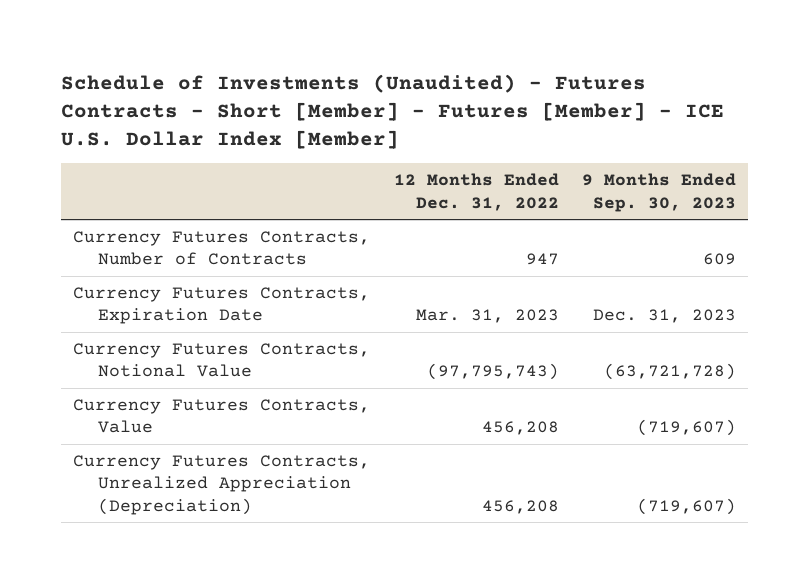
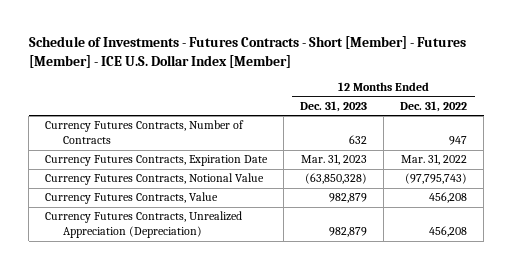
[61,74,725,150] Schedule of Investments (Unaudited) - Futures Contracts - Short [Member] - Futures [Member] - ICE U.S. Dollar Index [Member] -> [28,36,466,68] Schedule of Investments - Futures Contracts - Short [Member] - Futures [Member] - ICE U.S. Dollar Index [Member]
[582,173,737,212] 9 Months Ended Sep. 30, 2023 -> none
none -> [300,100,368,112] Dec. 31, 2023
[415,309,559,324] Mar. 31, 2023 -> [401,154,468,166] Mar. 31, 2022

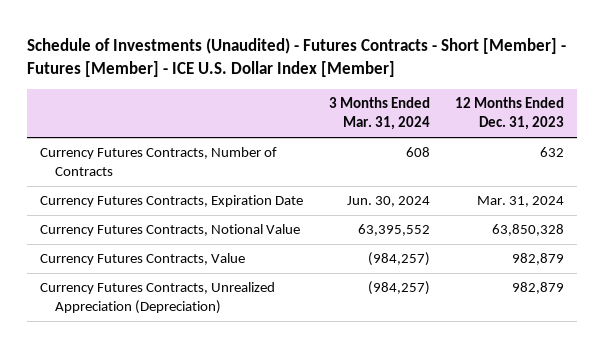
[28,36,466,68] Schedule of Investments - Futures Contracts - Short [Member] - Futures [Member] - ICE U.S. Dollar Index [Member] -> [27,37,567,77] Schedule of Investments (Unaudited) - Futures Contracts - Short [Member] - Futures [Member] - ICE U.S. Dollar Index [Member]
[400,100,468,112] Dec. 31, 2022 -> none
none -> [328,97,430,131] 3 Months Ended Mar. 31, 2024
[301,154,368,166] Mar. 31, 2023 -> [477,196,565,208] Mar. 31, 2024
[305,173,368,185] (63,850,328) -> [492,224,565,237] 63,850,328

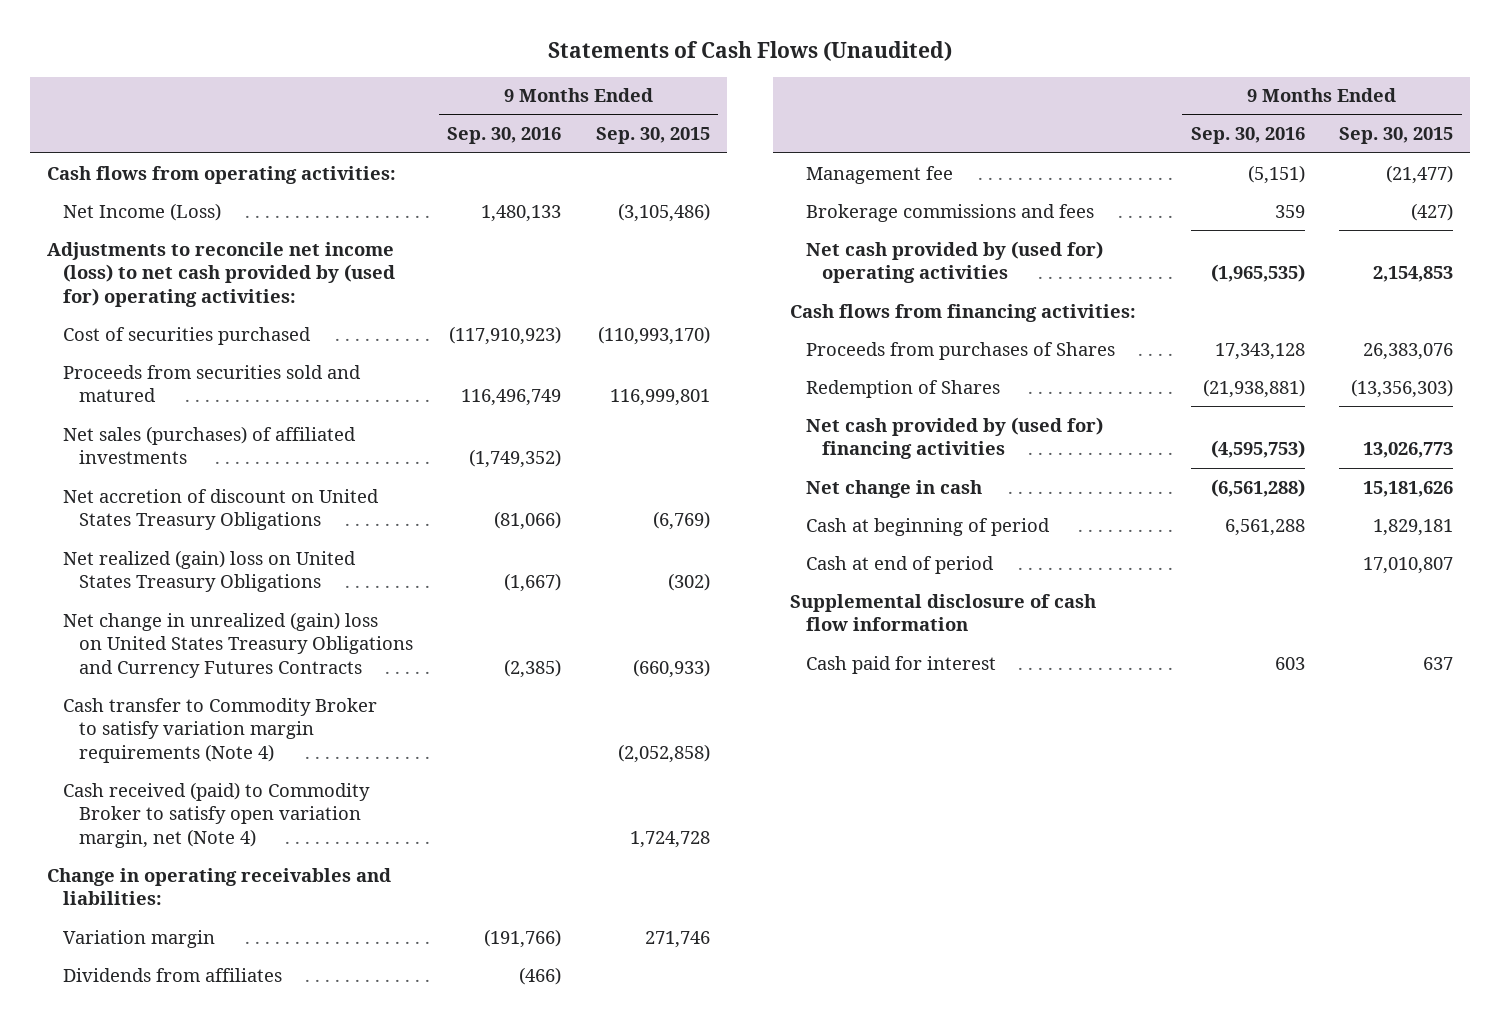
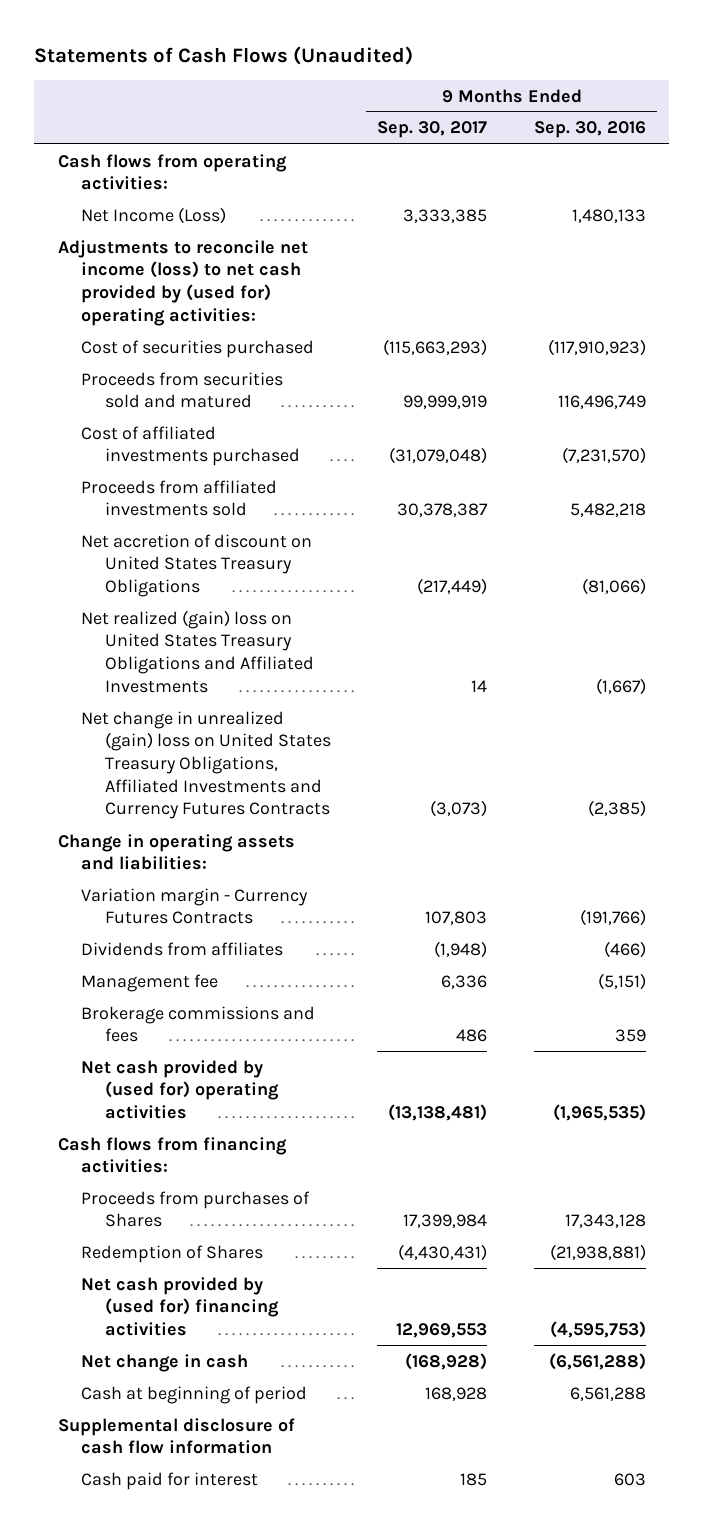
[595,127,710,145] Sep. 30, 2015 -> none
none -> [377,121,488,139] Sep. 30, 2017
[62,425,356,465] Net sales (purchases) of affiliated investments -> none
none -> [81,425,300,467] Cost of affiliated investments purchased
none -> [81,479,278,517] Proceeds from affiliated investments sold
[62,697,377,764] Cash transfer to Commodity Broker to satisfy variation margin requirements (Note 4) -> none
[62,781,370,849] Cash received (paid) to Commodity Broker to satisfy open variation margin, net (Note 4) -> none
[62,549,356,593] Net realized (gain) loss on United States Treasury Obligations -> [81,609,314,693] Net realized (gain) loss on United States Treasury Obligations and Affiliated Investments
[62,611,414,679] Net change in unrealized (gain) loss on United States Treasury Obligations and Currency Futures Contracts -> [81,710,331,820] Net change in unrealized (gain) loss on United States Treasury Obligations, Affiliated Investments and Currency Futures Contracts
[46,867,391,906] Change in operating receivables and liabilities: -> [57,833,295,871] Change in operating assets and liabilities:
[62,929,215,948] Variation margin -> [81,887,309,925] Variation margin - Currency Futures Contracts
[806,555,995,574] Cash at end of period -> none

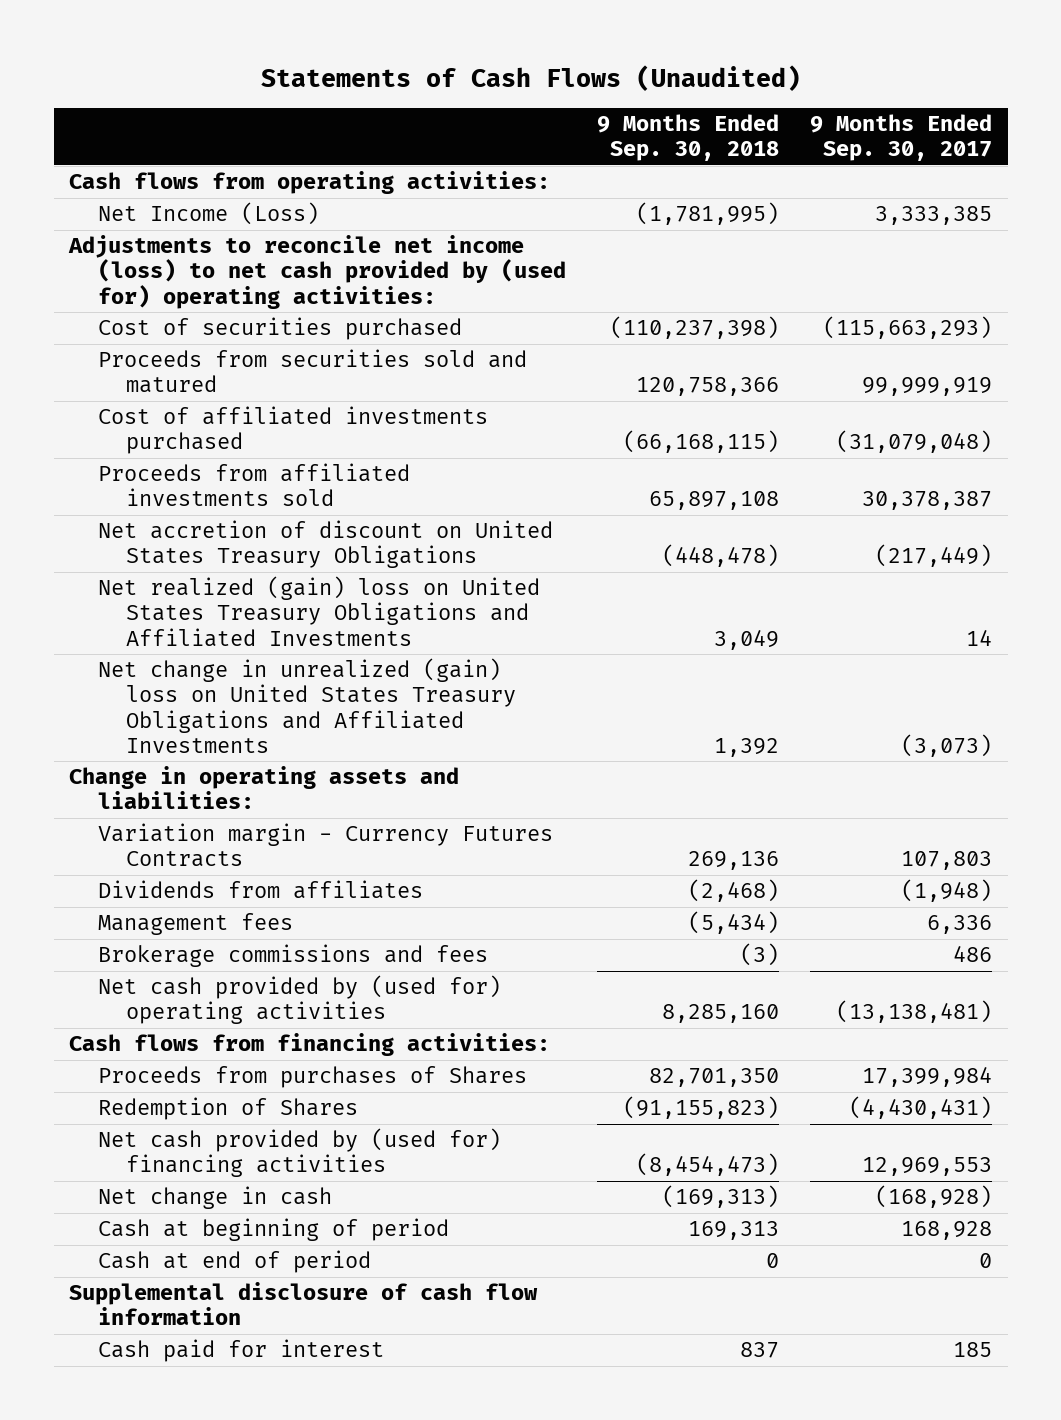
[533,121,646,139] Sep. 30, 2016 -> none
none -> [596,114,779,162] 9 Months Ended Sep. 30, 2018
[81,710,331,820] Net change in unrealized (gain) loss on United States Treasury Obligations, Affiliated Investments and Currency Futures Contracts -> [97,658,517,753] Net change in unrealized (gain) loss on United States Treasury Obligations and Affiliated Investments
[81,973,219,992] Management fee -> [97,913,293,936] Management fees
none -> [97,1250,371,1274] Cash at end of period

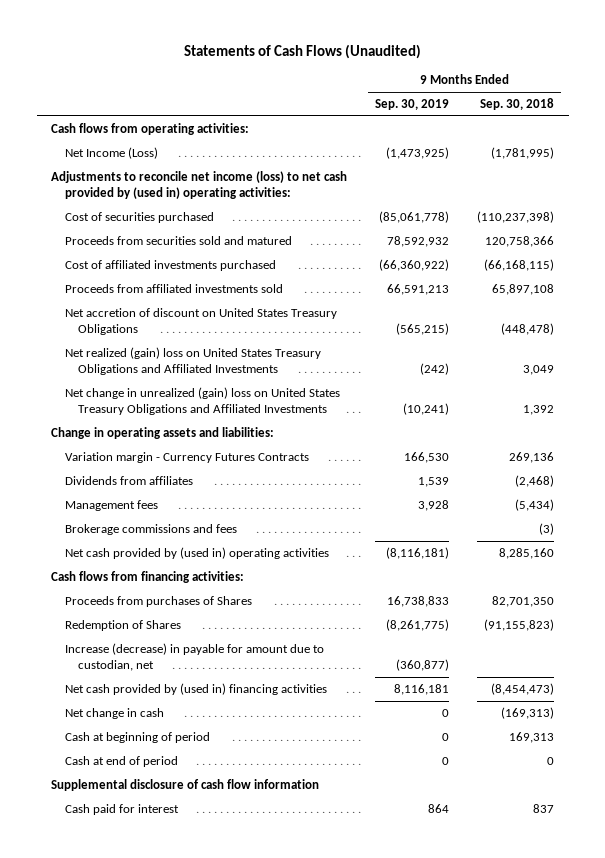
[810,114,993,162] 9 Months Ended Sep. 30, 2017 -> none
none -> [375,99,450,111] Sep. 30, 2019
[68,235,566,309] Adjustments to reconcile net income (loss) to net cash provided by (used for) operating activities: -> [50,170,347,199] Adjustments to reconcile net income (loss) to net cash provided by (used in) operating activities:
[97,975,501,1025] Net cash provided by (used for) operating activities -> [64,546,329,559] Net cash provided by (used in) operating activities
none -> [64,642,324,671] Increase (decrease) in payable for amount due to custodian, net
[97,1128,501,1178] Net cash provided by (used for) financing activities -> [64,682,327,695] Net cash provided by (used in) financing activities

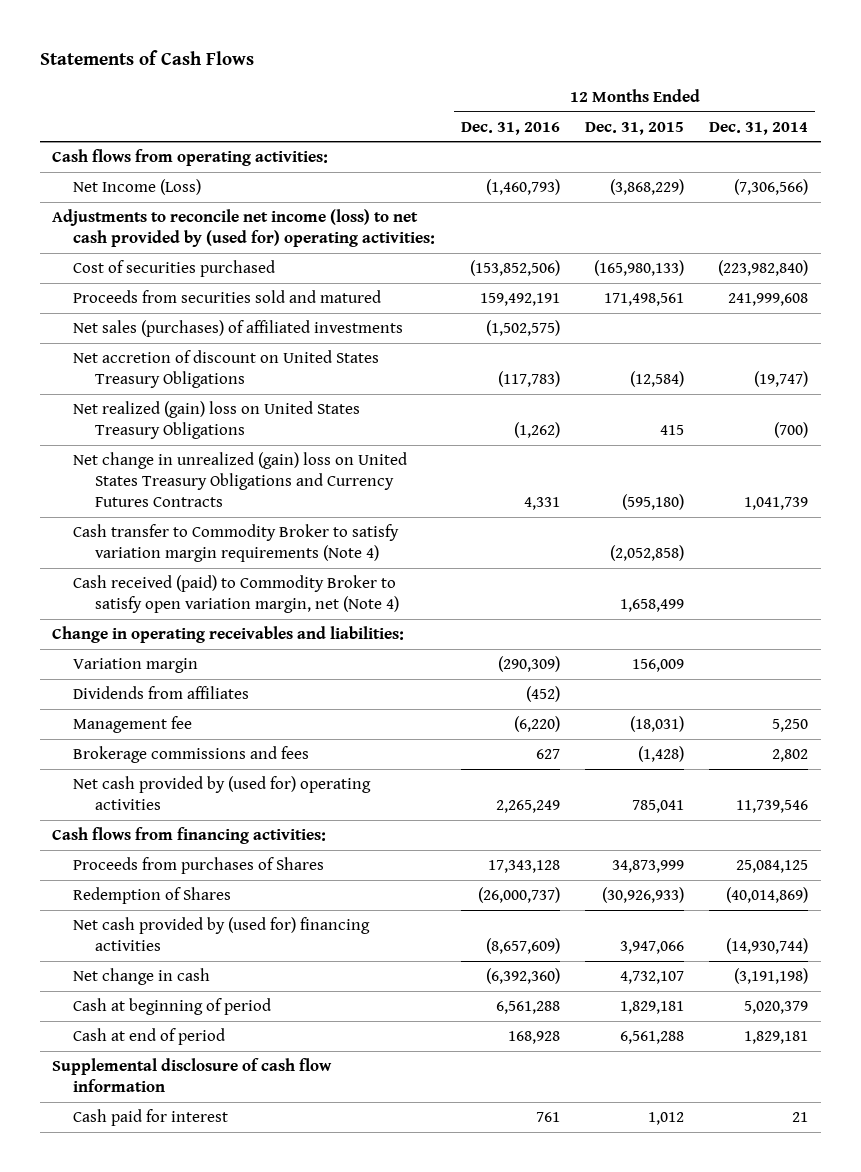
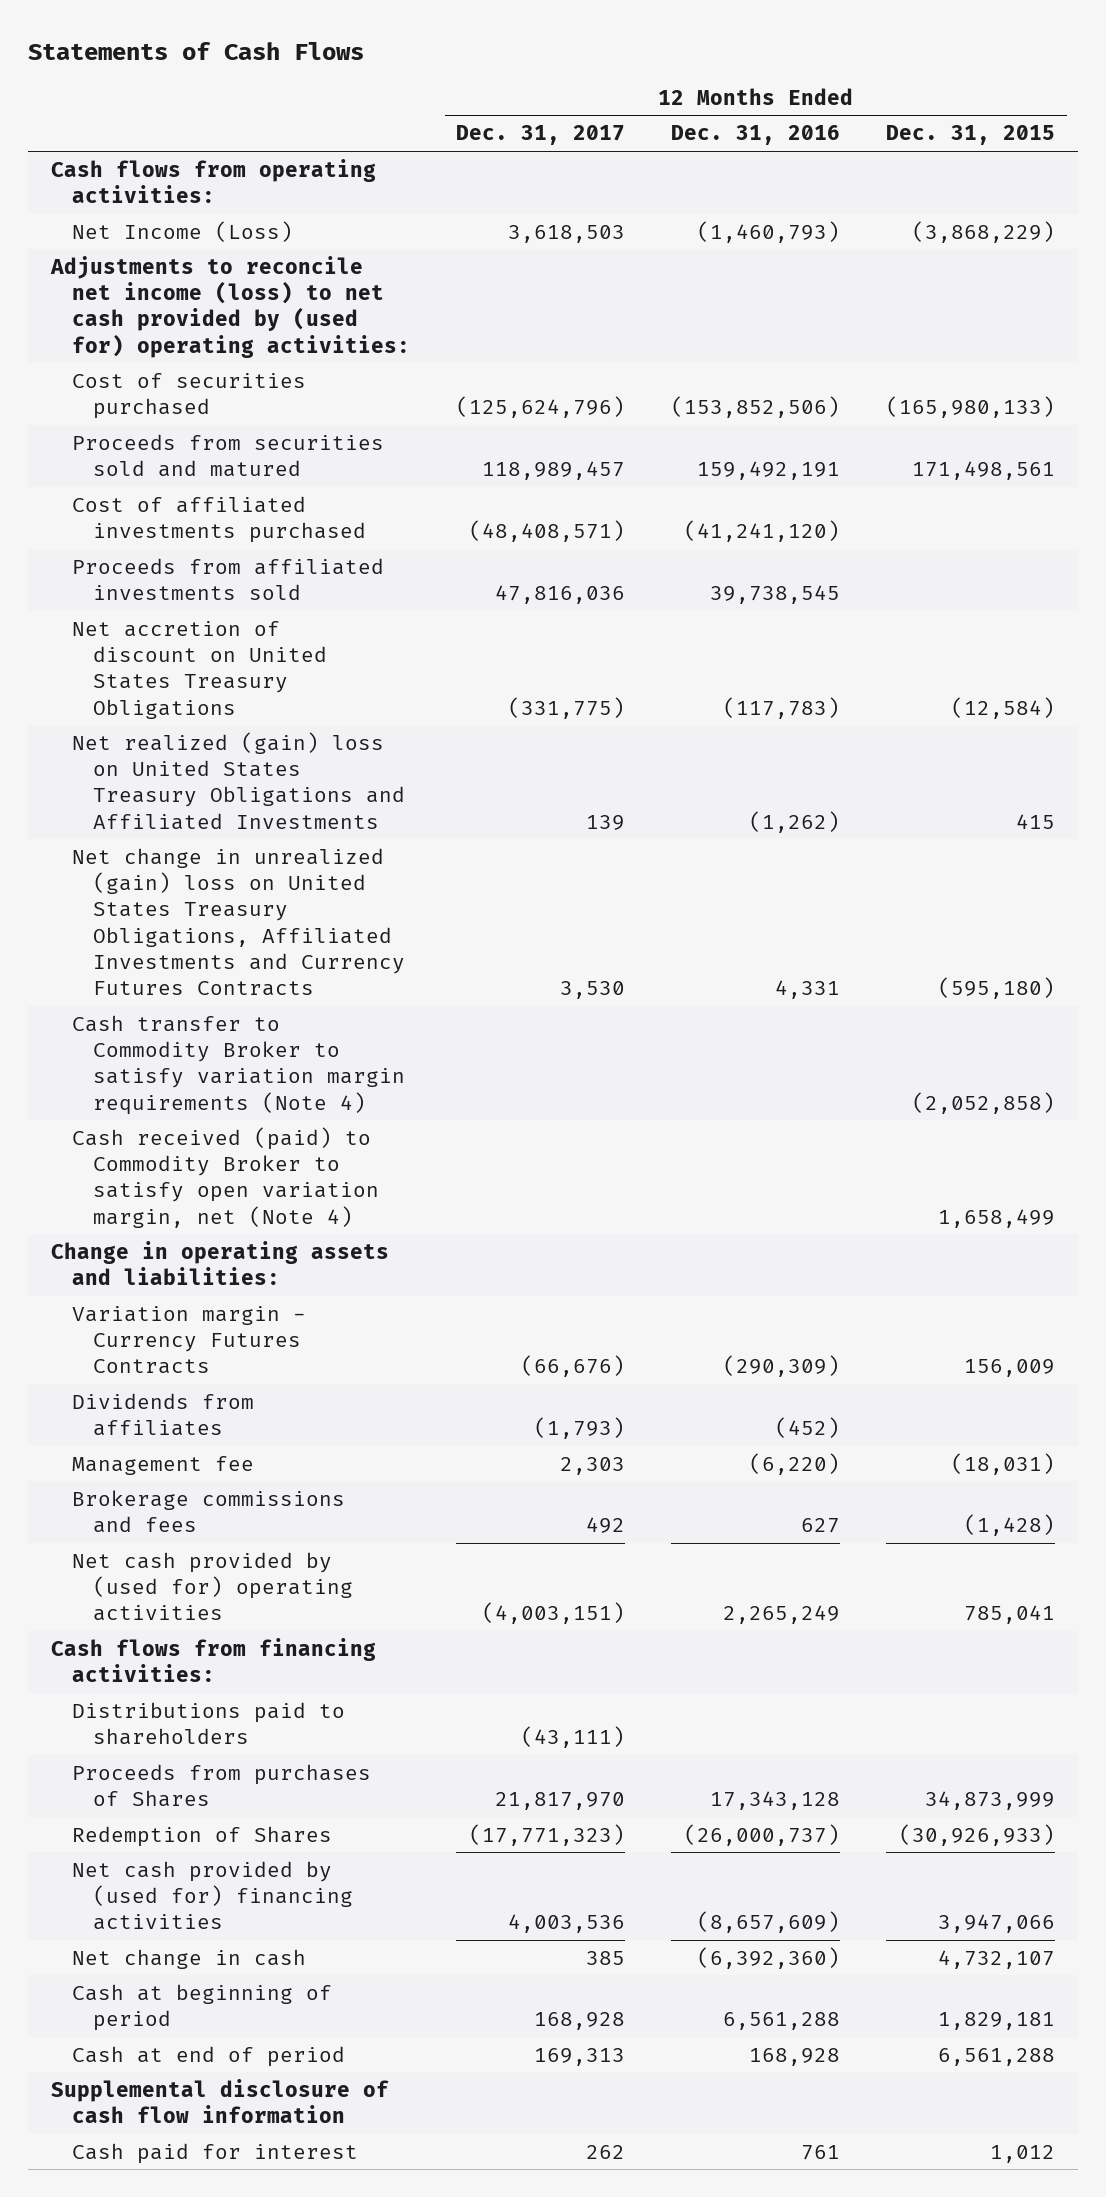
[709,121,809,135] Dec. 31, 2014 -> none
none -> [456,125,626,146] Dec. 31, 2017
[73,320,404,338] Net sales (purchases) of affiliated investments -> none
none -> [72,495,367,544] Cost of affiliated investments purchased
none -> [72,557,385,601] Proceeds from affiliated investments sold
[73,401,361,440] Net realized (gain) loss on United States Treasury Obligations -> [72,731,406,830] Net realized (gain) loss on United States Treasury Obligations and Affiliated Investments
[73,452,408,508] Net change in unrealized (gain) loss on United States Treasury Obligations and Currency Futures Contracts -> [72,847,406,997] Net change in unrealized (gain) loss on United States Treasury Obligations, Affiliated Investments and Currency Futures Contracts
[52,626,405,644] Change in operating receivables and liabilities: -> [51,1240,390,1286] Change in operating assets and liabilities:
[73,658,199,674] Variation margin -> [72,1305,307,1375] Variation margin - Currency Futures Contracts
none -> [72,1701,346,1746] Distributions paid to shareholders

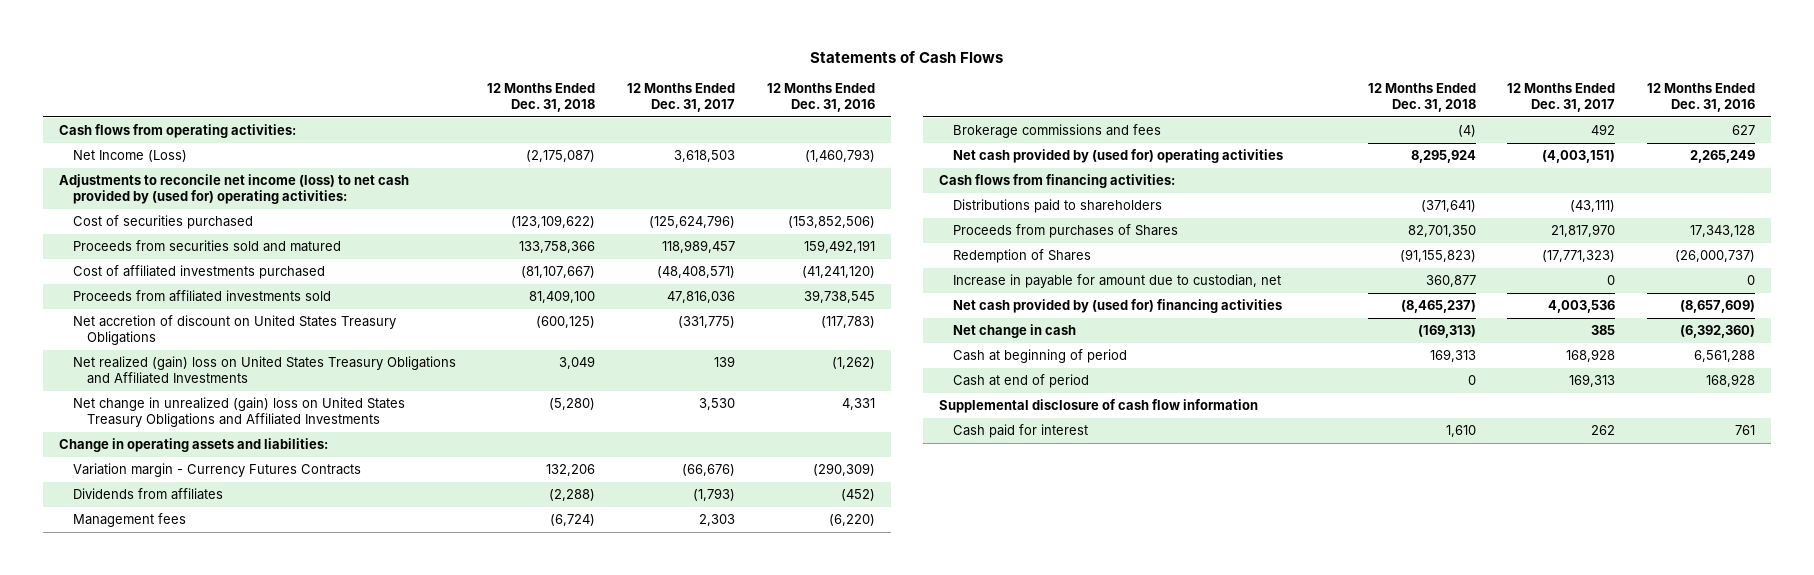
[886,125,1056,146] Dec. 31, 2015 -> none
none -> [487,83,596,113] 12 Months Ended Dec. 31, 2018
[72,1014,406,1115] Cash transfer to Commodity Broker to satisfy variation margin requirements (Note 4) -> none
[72,1126,380,1228] Cash received (paid) to Commodity Broker to satisfy open variation margin, net (Note 4) -> none
[72,847,406,997] Net change in unrealized (gain) loss on United States Treasury Obligations, Affiliated Investments and Currency Futures Contracts -> [72,397,405,428] Net change in unrealized (gain) loss on United States Treasury Obligations and Affiliated Investments
[72,1455,255,1475] Management fee -> [72,513,186,528] Management fees
none -> [952,274,1281,289] Increase in payable for amount due to custodian, net

